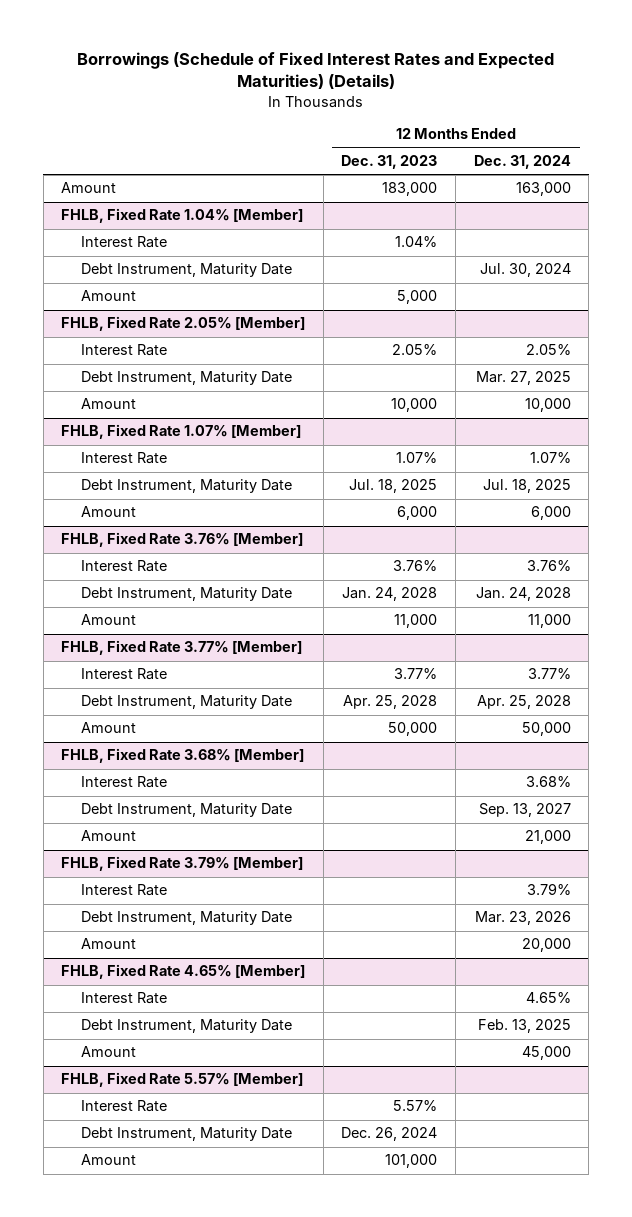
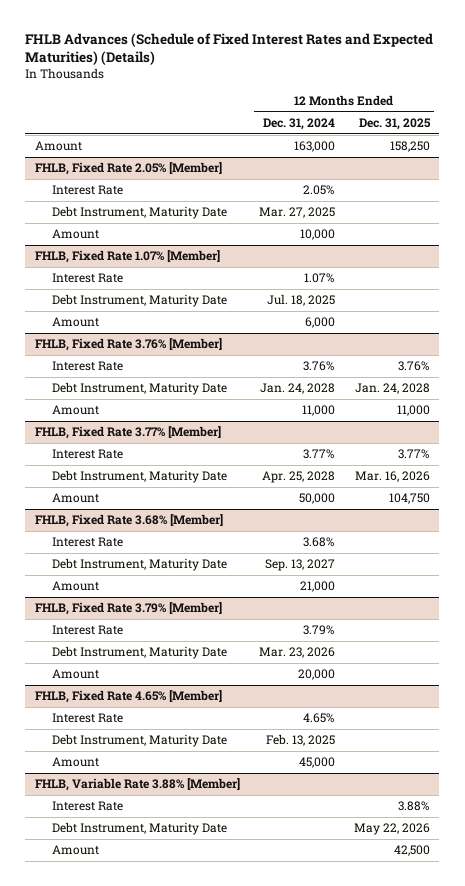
[76,52,554,90] Borrowings (Schedule of Fixed Interest Rates and Expected Maturities) (Details) -> [25,32,434,66] FHLB Advances (Schedule of Fixed Interest Rates and Expected Maturities) (Details)
[341,154,438,169] Dec. 31, 2023 -> none
none -> [358,118,431,131] Dec. 31, 2025
[61,208,304,224] FHLB, Fixed Rate 1.04% [Member] -> none
[81,236,168,249] Interest Rate -> none
[81,263,293,278] Debt Instrument, Maturity Date -> none
[81,290,137,302] Amount -> none
[61,1072,304,1088] FHLB, Fixed Rate 5.57% [Member] -> none
none -> [34,778,240,792] FHLB, Variable Rate 3.88% [Member]

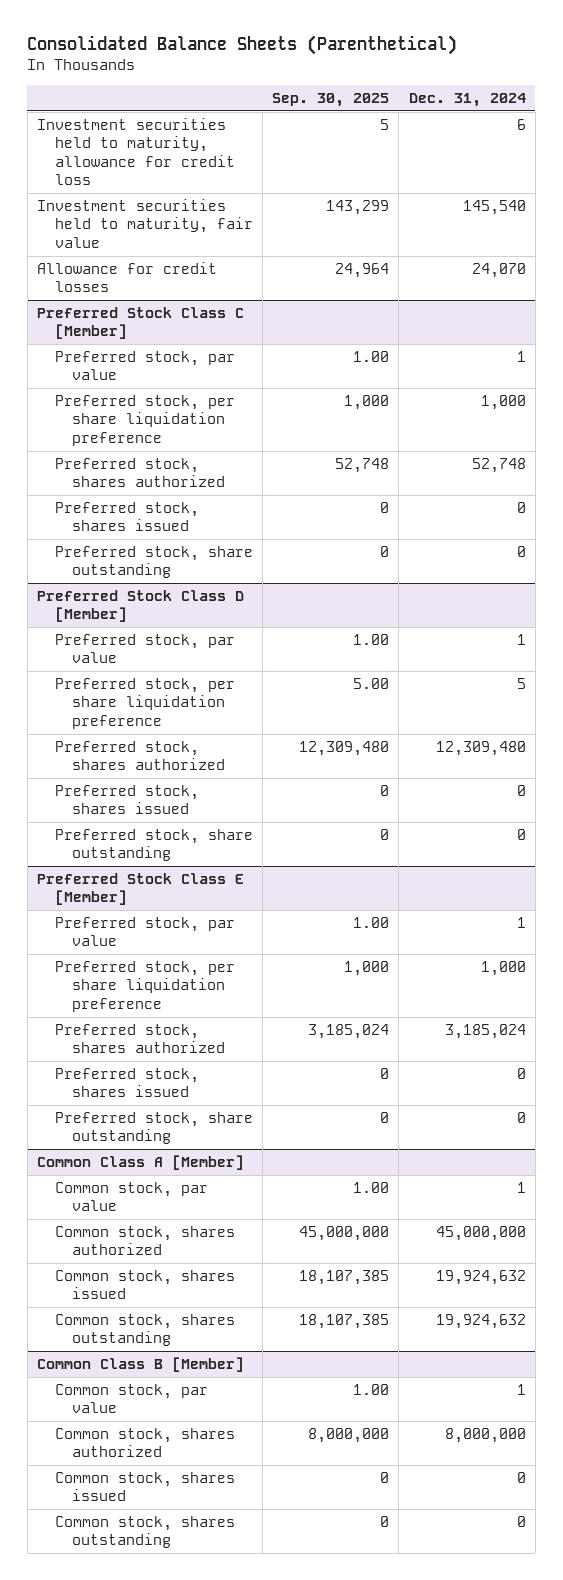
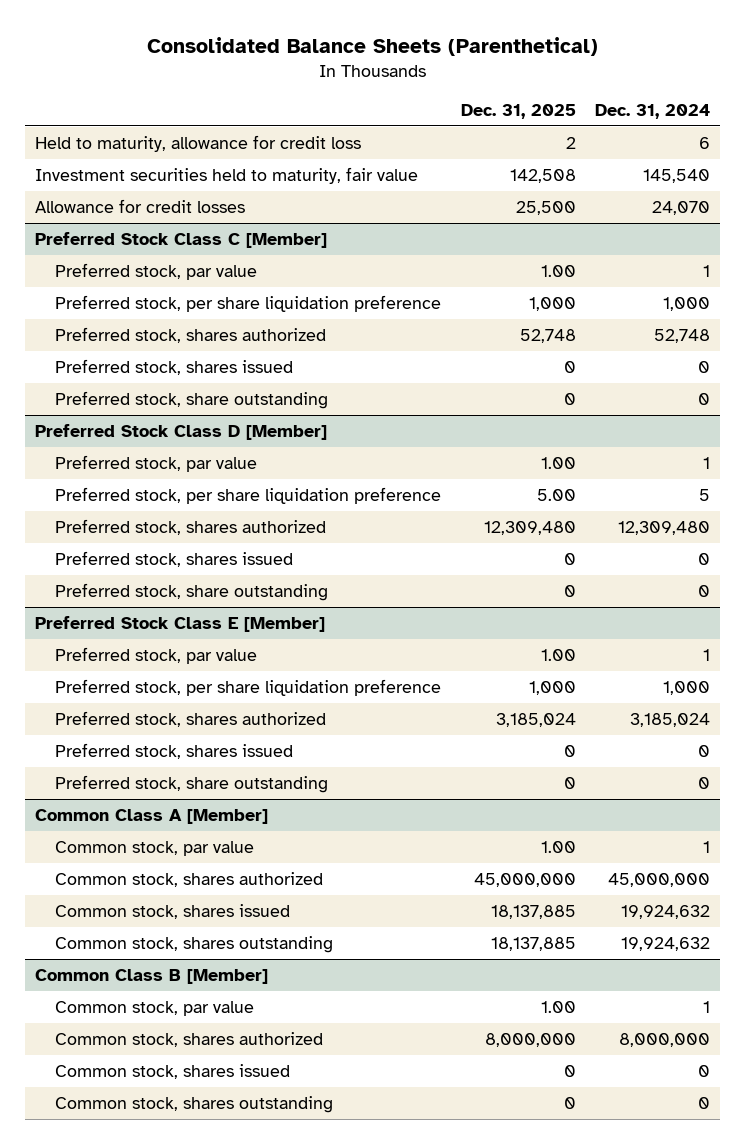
[272,93,390,108] Sep. 30, 2025 -> none
none -> [460,104,576,120] Dec. 31, 2025
[37,118,235,186] Investment securities held to maturity, allowance for credit loss -> [35,134,362,152] Held to maturity, allowance for credit loss

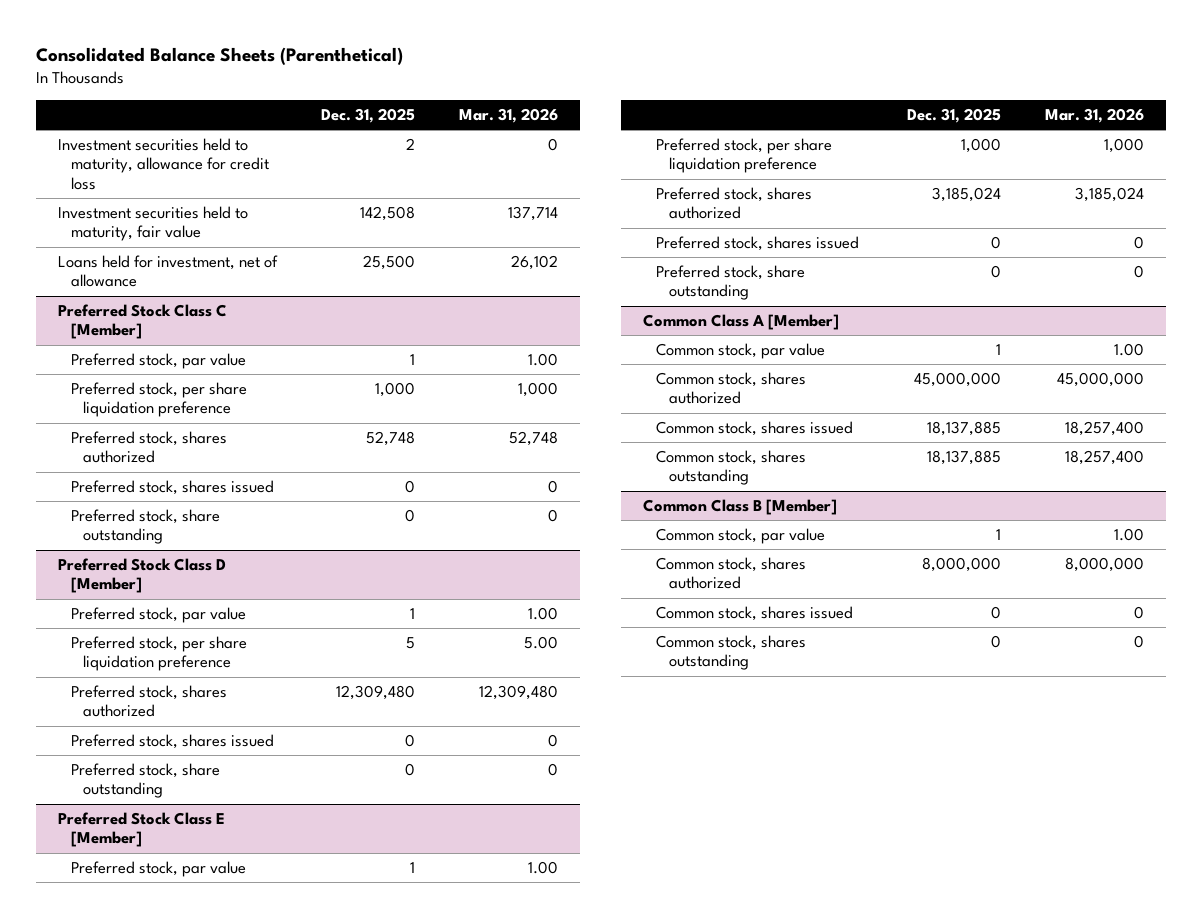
[595,104,711,120] Dec. 31, 2024 -> none
none -> [459,107,559,123] Mar. 31, 2026
[35,134,362,152] Held to maturity, allowance for credit loss -> [57,138,269,190] Investment securities held to maturity, allowance for credit loss
[35,198,246,213] Allowance for credit losses -> [57,255,278,288] Loans held for investment, net of allowance
[540,264,576,277] 1.00 -> [410,354,416,366] 1
[540,456,576,469] 1.00 -> [410,608,416,620] 1
[536,488,576,501] 5.00 -> [406,637,416,650] 5
[540,648,576,661] 1.00 -> [410,862,416,874] 1
[540,840,576,853] 1.00 -> [995,344,1001,356] 1
[540,1000,576,1013] 1.00 -> [995,529,1001,541] 1

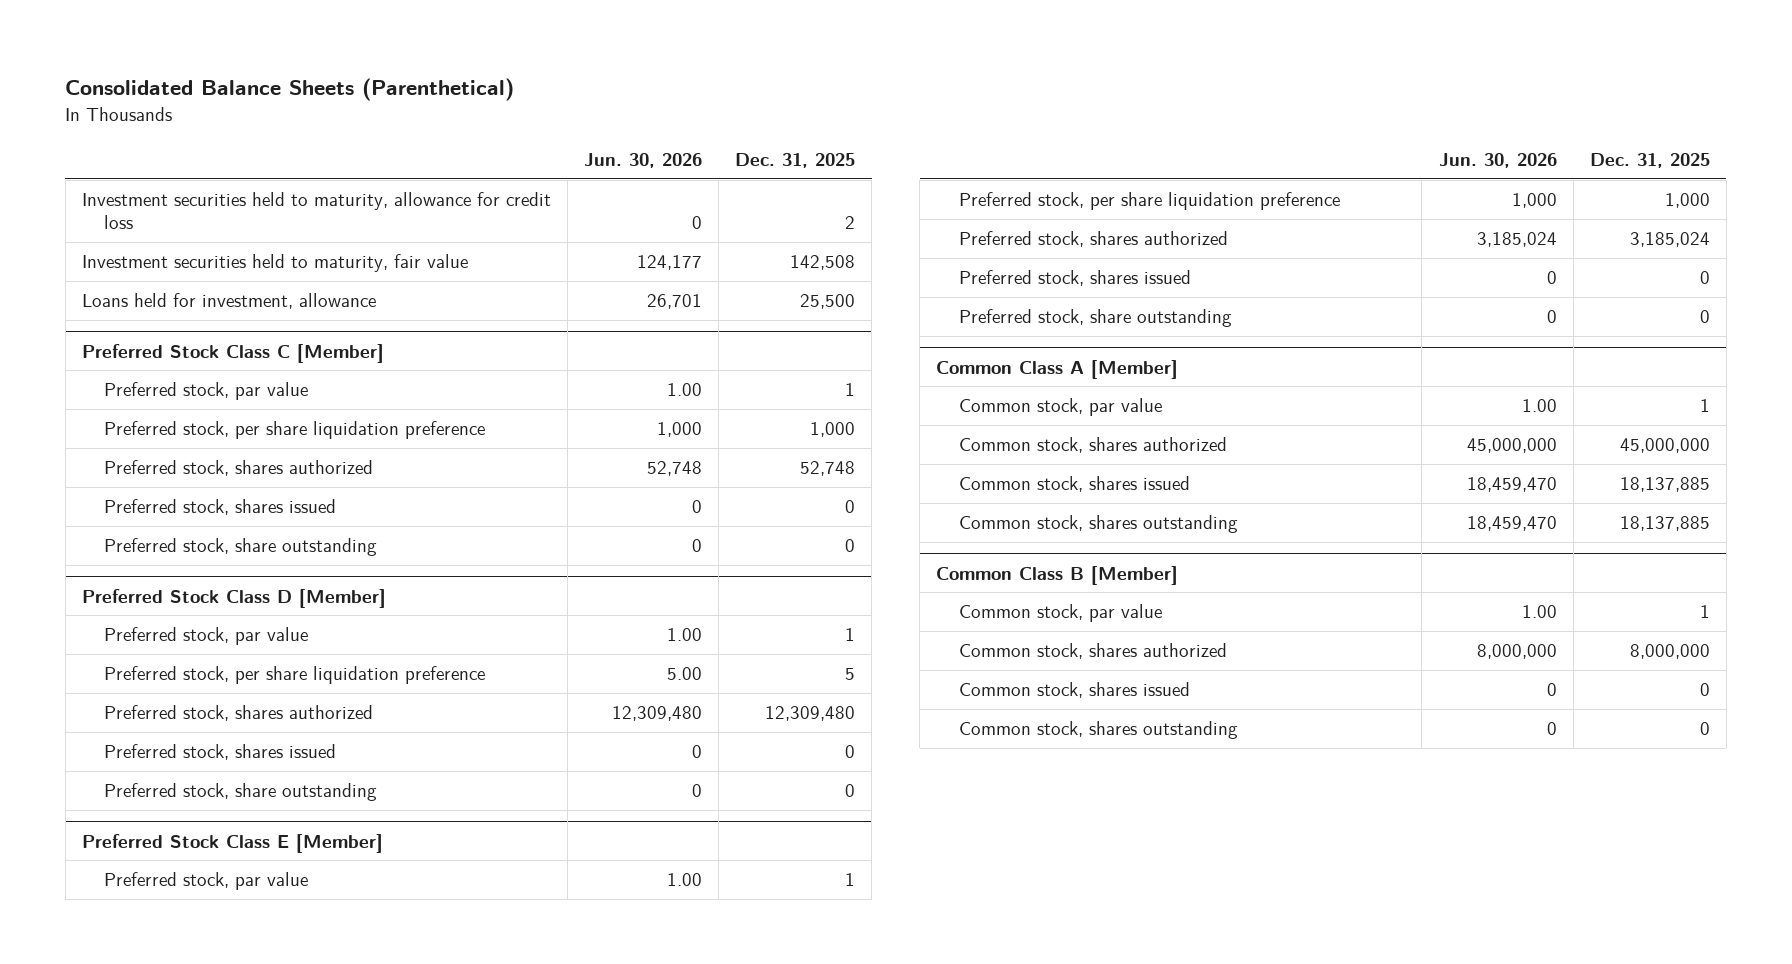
[459,107,559,123] Mar. 31, 2026 -> none
none -> [584,153,703,169] Jun. 30, 2026
[57,255,278,288] Loans held for investment, net of allowance -> [81,292,376,309] Loans held for investment, allowance

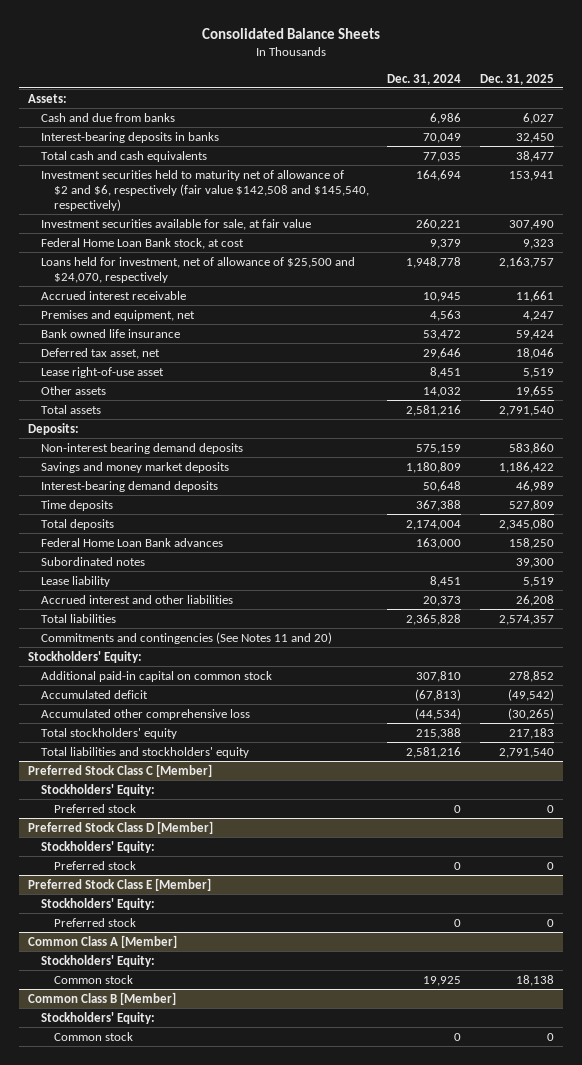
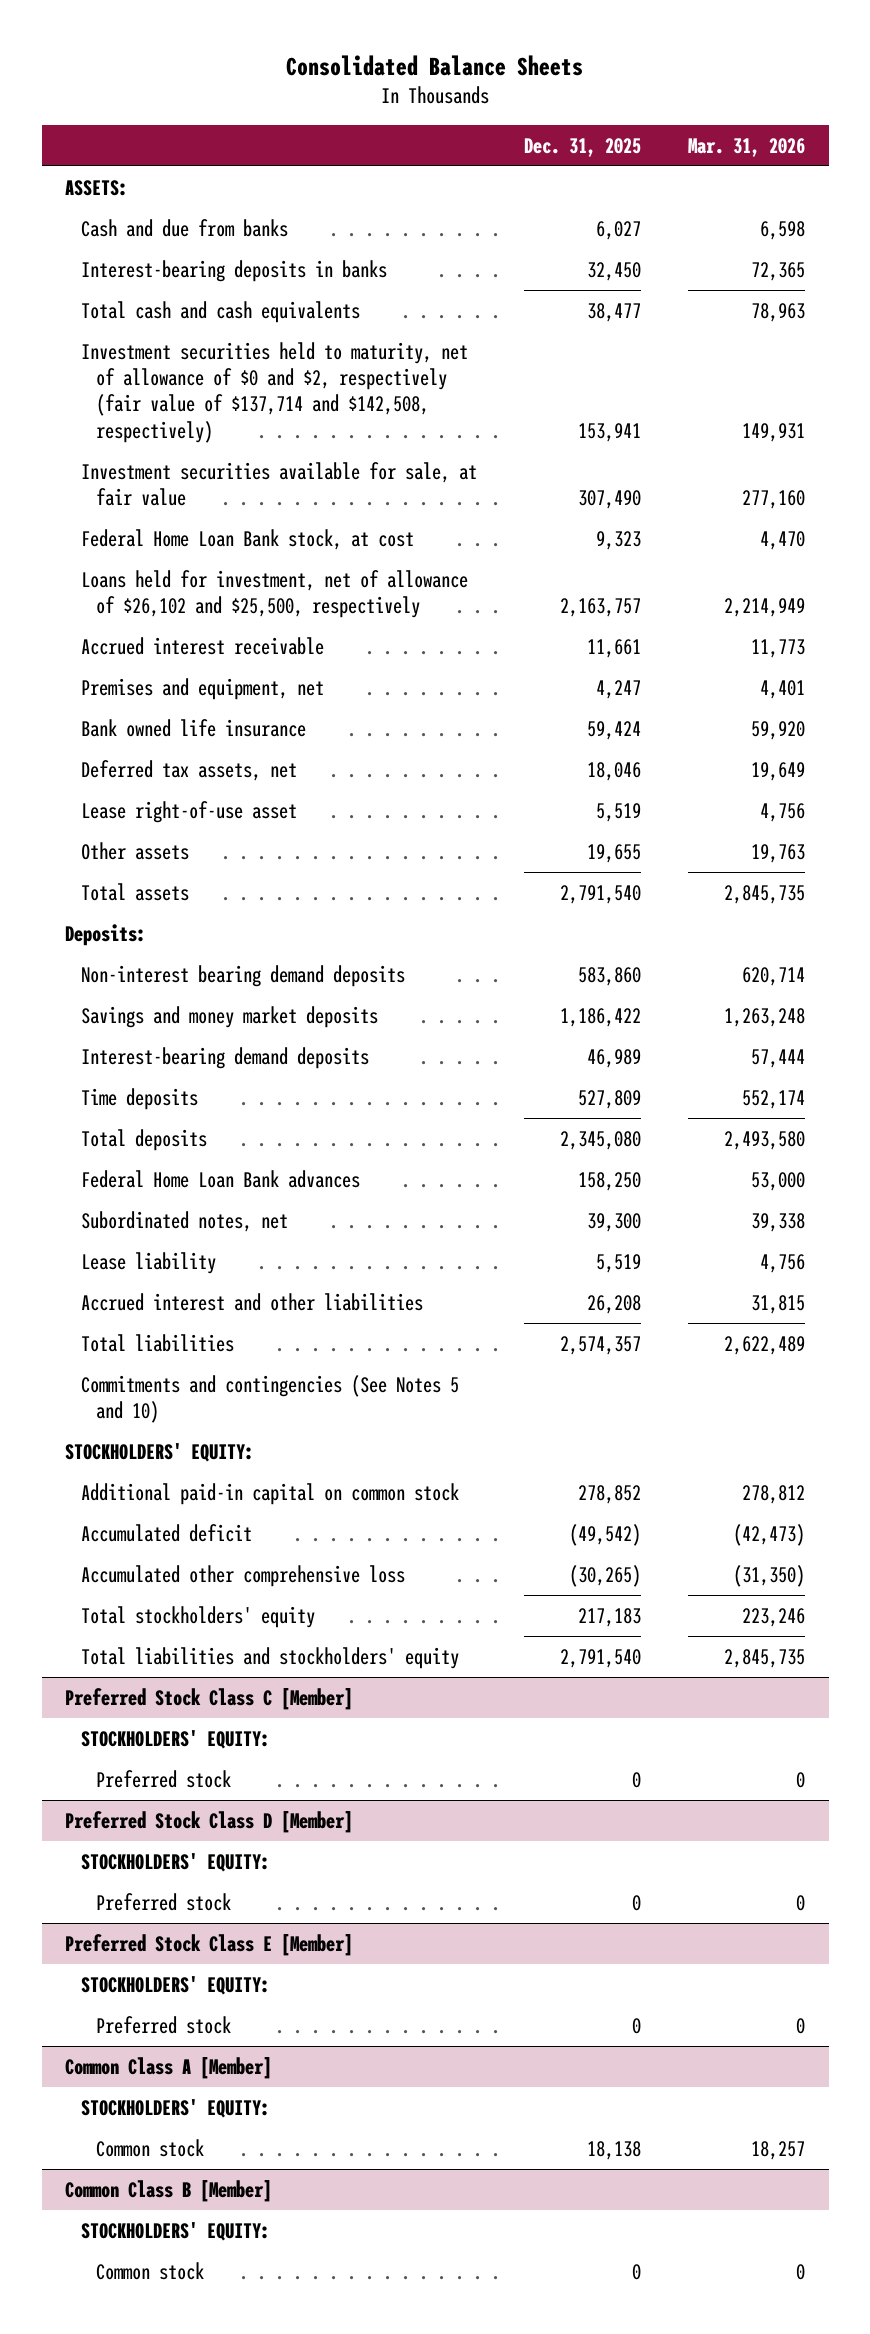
[387,73,462,85] Dec. 31, 2024 -> none
none -> [687,137,805,157] Mar. 31, 2026
[27,93,67,103] Assets: -> [65,180,129,197] ASSETS:
[41,169,370,211] Investment securities held to maturity net of allowance of $2 and $6, respectively (fair value $142,508 and $145,540, respectively) -> [80,342,468,443] Investment securities held to maturity, net of allowance of $0 and $2, respectively (fair value of $137,714 and $142,508, respectively)
[41,256,356,283] Loans held for investment, net of allowance of $25,500 and $24,070, respectively -> [80,570,468,619] Loans held for investment, net of allowance of $26,102 and $25,500, respectively
[41,347,161,359] Deferred tax asset, net -> [80,760,297,782] Deferred tax assets, net
[41,556,146,566] Subordinated notes -> [80,1211,288,1233] Subordinated notes, net
[41,631,333,644] Commitments and contingencies (See Notes 11 and 20) -> [80,1375,459,1424] Commitments and contingencies (See Notes 5 and 10)
[27,650,142,663] Stockholders' Equity: -> [65,1443,255,1463] STOCKHOLDERS' EQUITY:
[41,783,156,796] Stockholders' Equity: -> [80,1730,270,1750] STOCKHOLDERS' EQUITY:
[41,840,156,853] Stockholders' Equity: -> [80,1853,270,1873] STOCKHOLDERS' EQUITY:
[41,897,156,910] Stockholders' Equity: -> [80,1976,270,1996] STOCKHOLDERS' EQUITY:
[41,954,156,967] Stockholders' Equity: -> [80,2099,270,2119] STOCKHOLDERS' EQUITY:
[41,1011,156,1024] Stockholders' Equity: -> [80,2222,270,2242] STOCKHOLDERS' EQUITY:

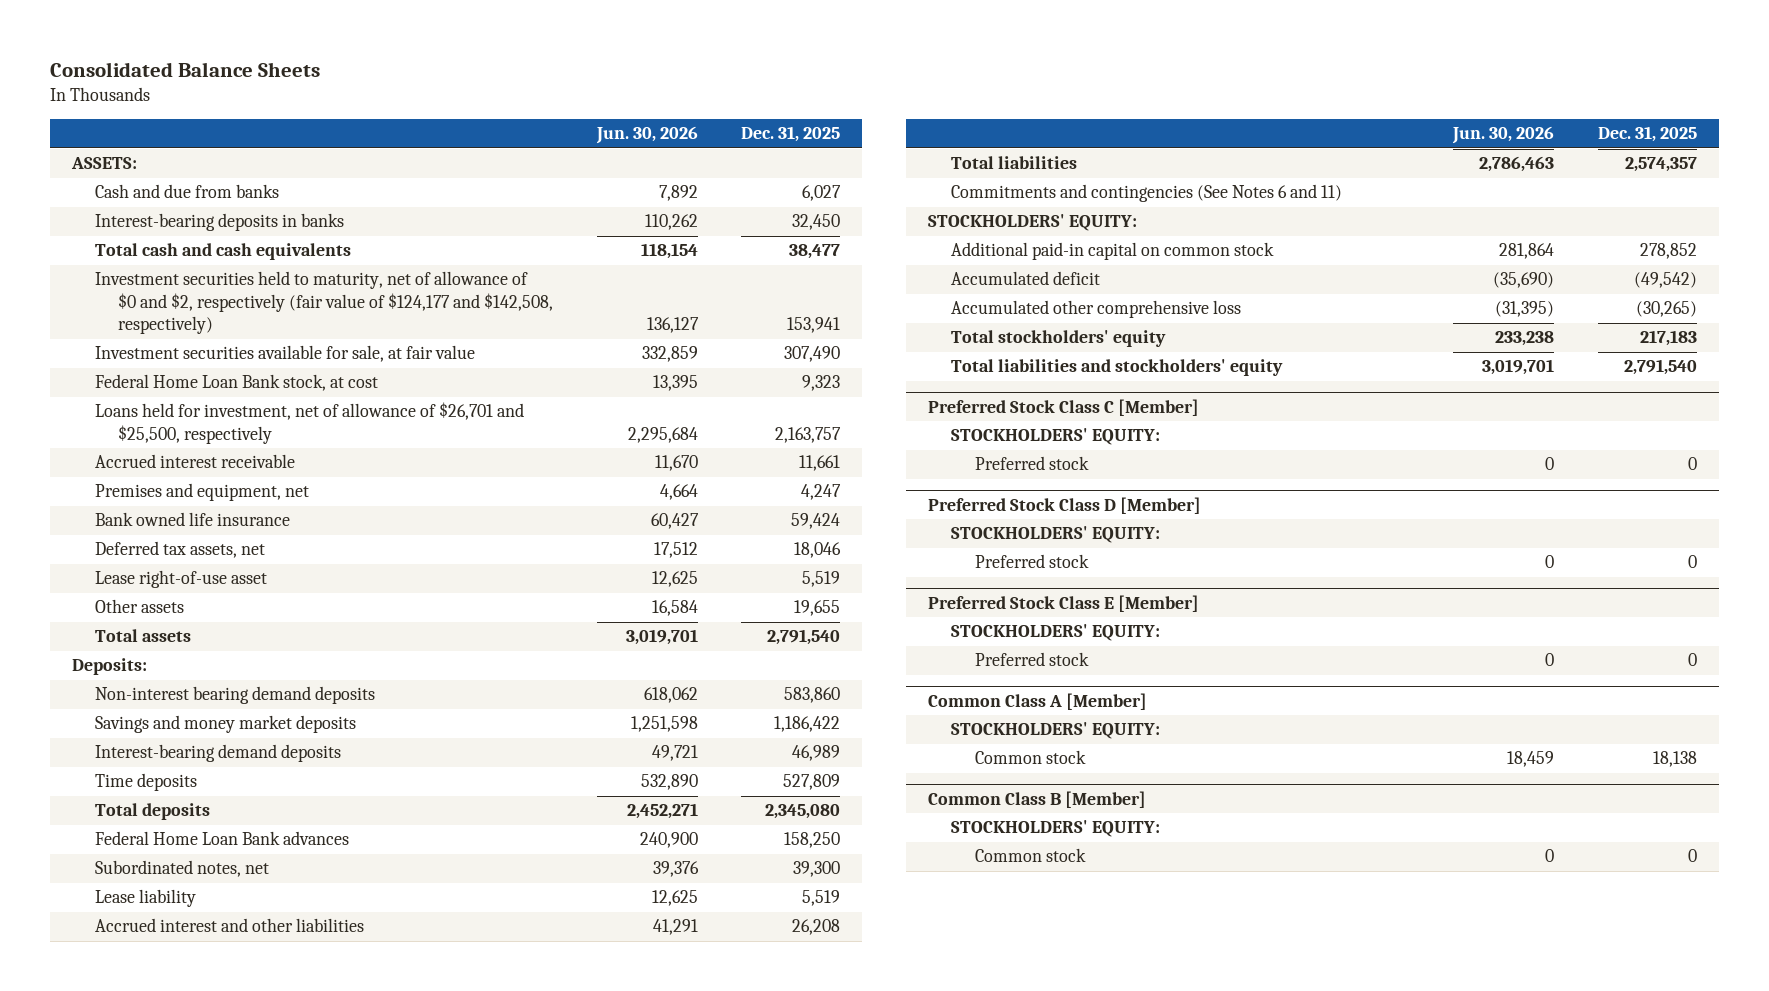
[687,137,805,157] Mar. 31, 2026 -> none
none -> [595,126,698,145] Jun. 30, 2026
[80,342,468,443] Investment securities held to maturity, net of allowance of $0 and $2, respectively (fair value of $137,714 and $142,508, respectively) -> [94,271,554,335] Investment securities held to maturity, net of allowance of $0 and $2, respectively (fair value of $124,177 and $142,508, respectively)
[80,570,468,619] Loans held for investment, net of allowance of $26,102 and $25,500, respectively -> [94,402,524,444] Loans held for investment, net of allowance of $26,701 and $25,500, respectively
[80,1375,459,1424] Commitments and contingencies (See Notes 5 and 10) -> [951,184,1343,203] Commitments and contingencies (See Notes 6 and 11)

